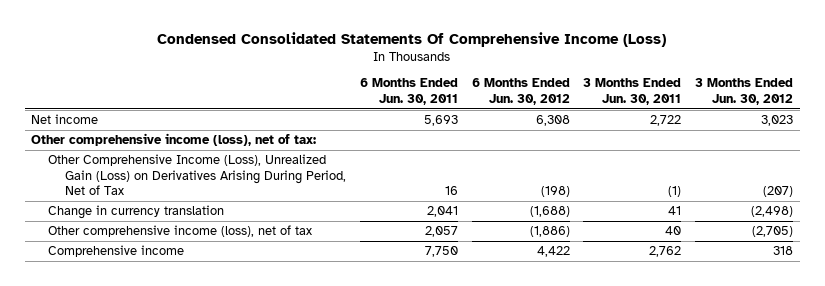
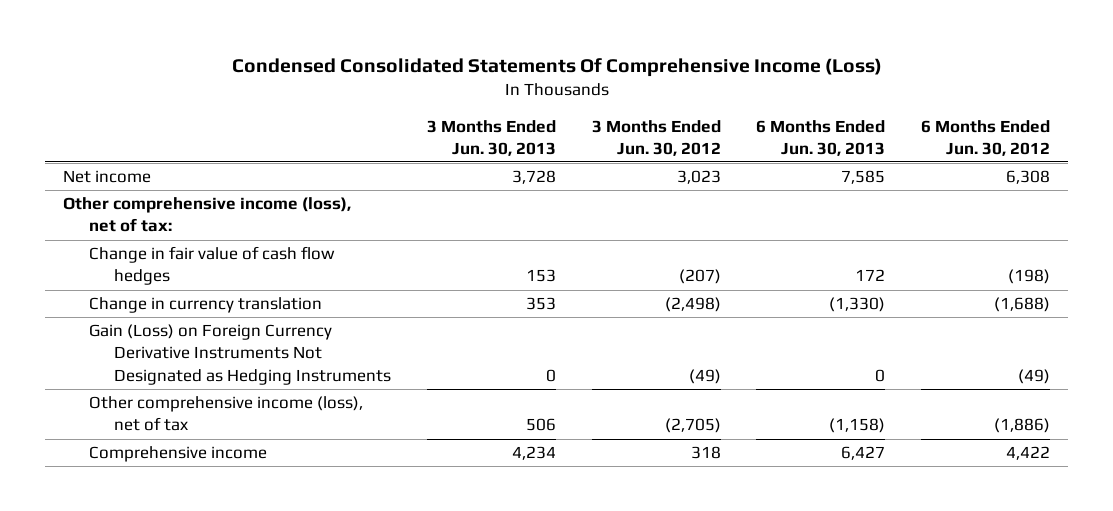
[359,78,458,106] 6 Months Ended Jun. 30, 2011 -> none
[583,78,682,106] 3 Months Ended Jun. 30, 2011 -> none
none -> [426,119,556,156] 3 Months Ended Jun. 30, 2013
none -> [756,119,886,156] 6 Months Ended Jun. 30, 2013
[48,154,347,196] Other Comprehensive Income (Loss), Unrealized Gain (Loss) on Derivatives Arising During Period, Net of Tax -> [88,246,335,286] Change in fair value of cash flow hedges
none -> [88,324,392,385] Gain (Loss) on Foreign Currency Derivative Instruments Not Designated as Hedging Instruments

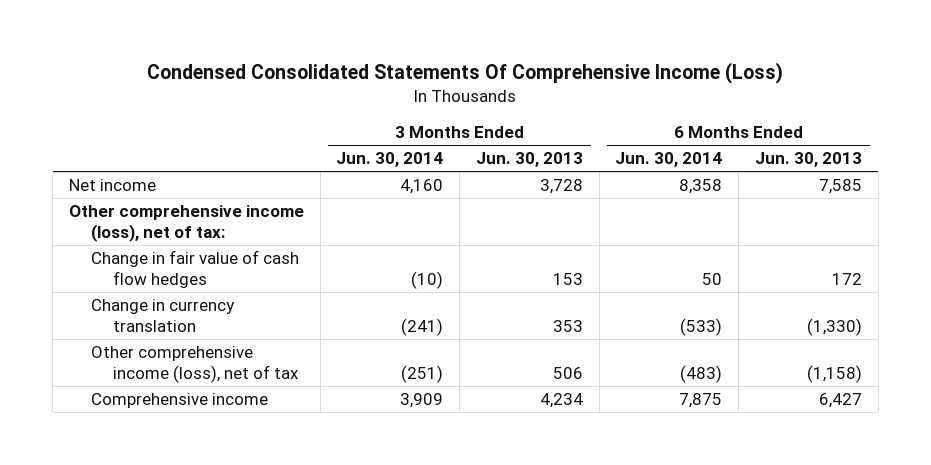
[591,119,721,156] 3 Months Ended Jun. 30, 2012 -> none
[921,119,1051,156] 6 Months Ended Jun. 30, 2012 -> none
none -> [336,152,444,168] Jun. 30, 2014
none -> [615,152,723,168] Jun. 30, 2014
[88,324,392,385] Gain (Loss) on Foreign Currency Derivative Instruments Not Designated as Hedging Instruments -> none

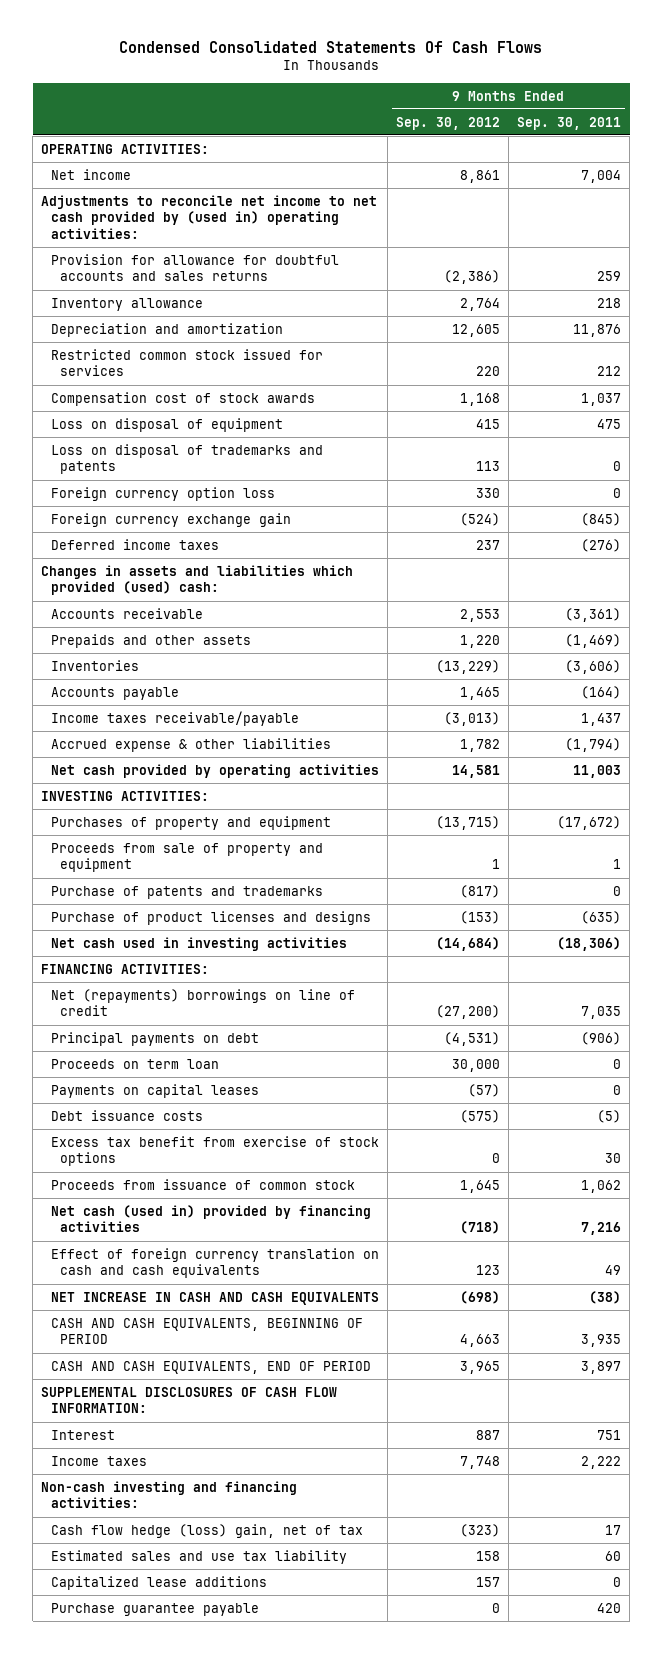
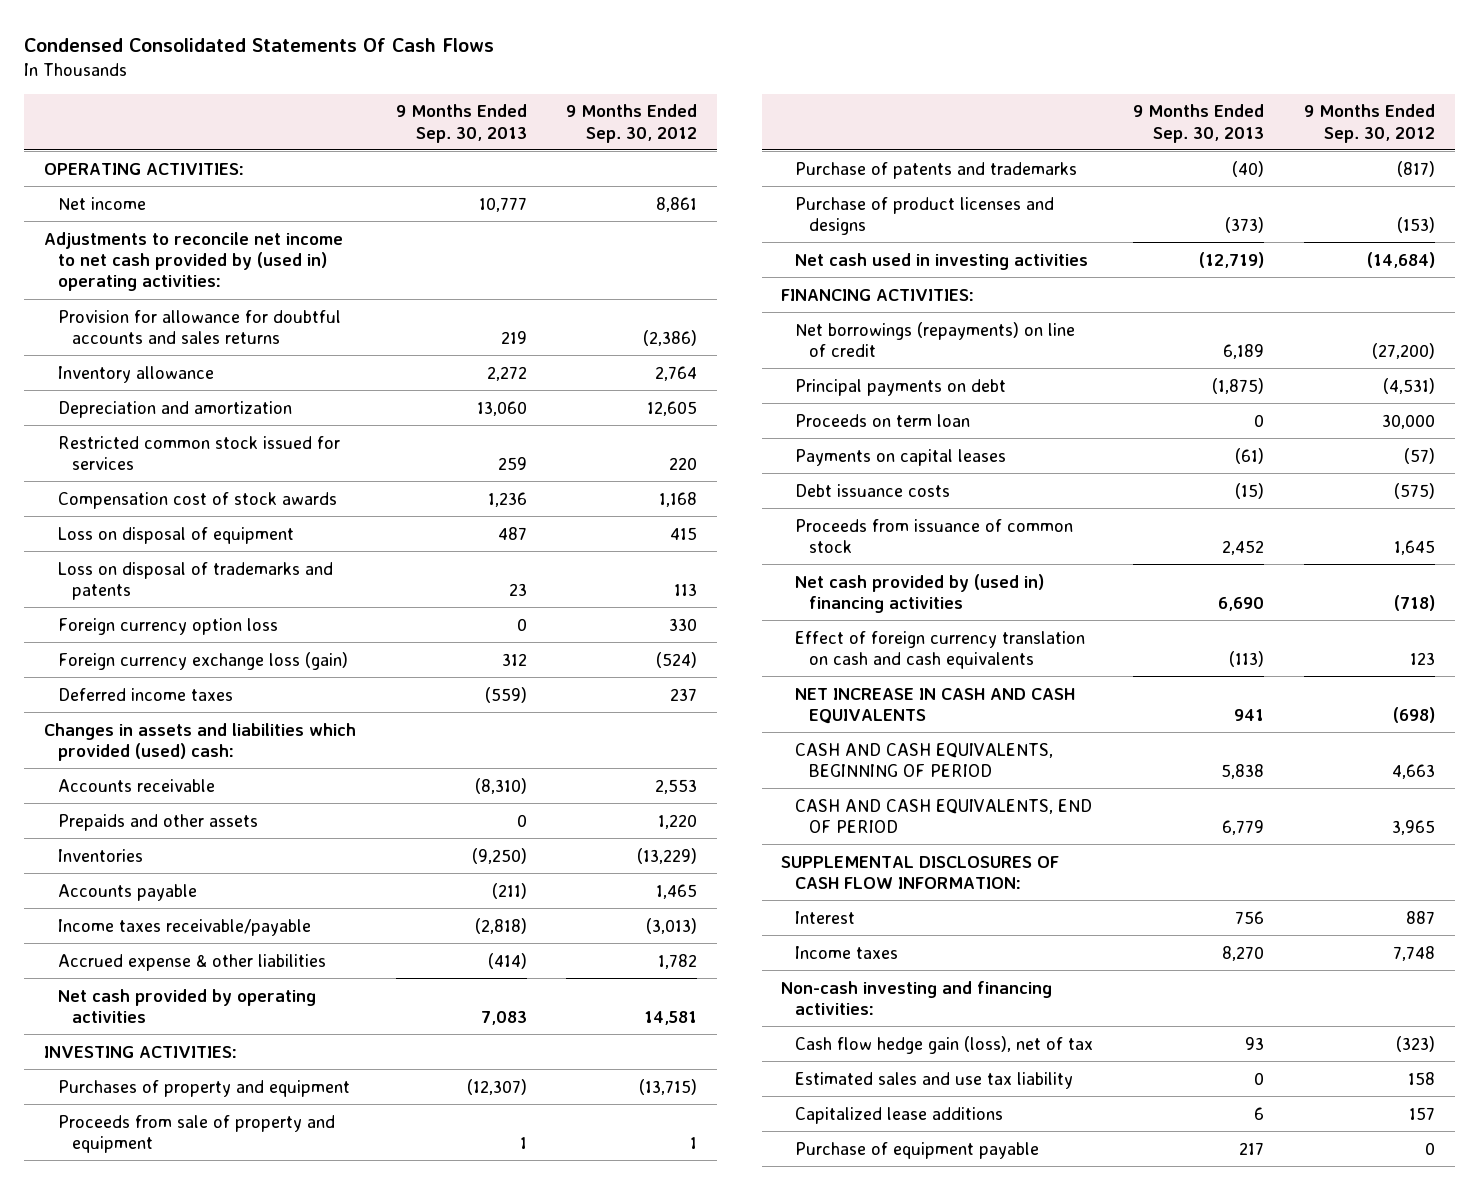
[517,116,622,130] Sep. 30, 2011 -> none
none -> [395,104,527,143] 9 Months Ended Sep. 30, 2013
[50,512,291,527] Foreign currency exchange gain -> [57,651,348,670] Foreign currency exchange loss (gain)
[50,988,355,1017] Net (repayments) borrowings on line of credit -> [795,321,1076,357] Net borrowings (repayments) on line of credit
[50,1135,379,1167] Excess tax benefit from exercise of stock options -> none
[50,1204,371,1233] Net cash (used in) provided by financing activities -> [795,573,1045,613] Net cash provided by (used in) financing activities
[50,1523,363,1538] Cash flow hedge (loss) gain, net of tax -> [795,1035,1094,1054] Cash flow hedge gain (loss), net of tax
[50,1602,259,1616] Purchase guarantee payable -> none
none -> [795,1141,1040,1159] Purchase of equipment payable

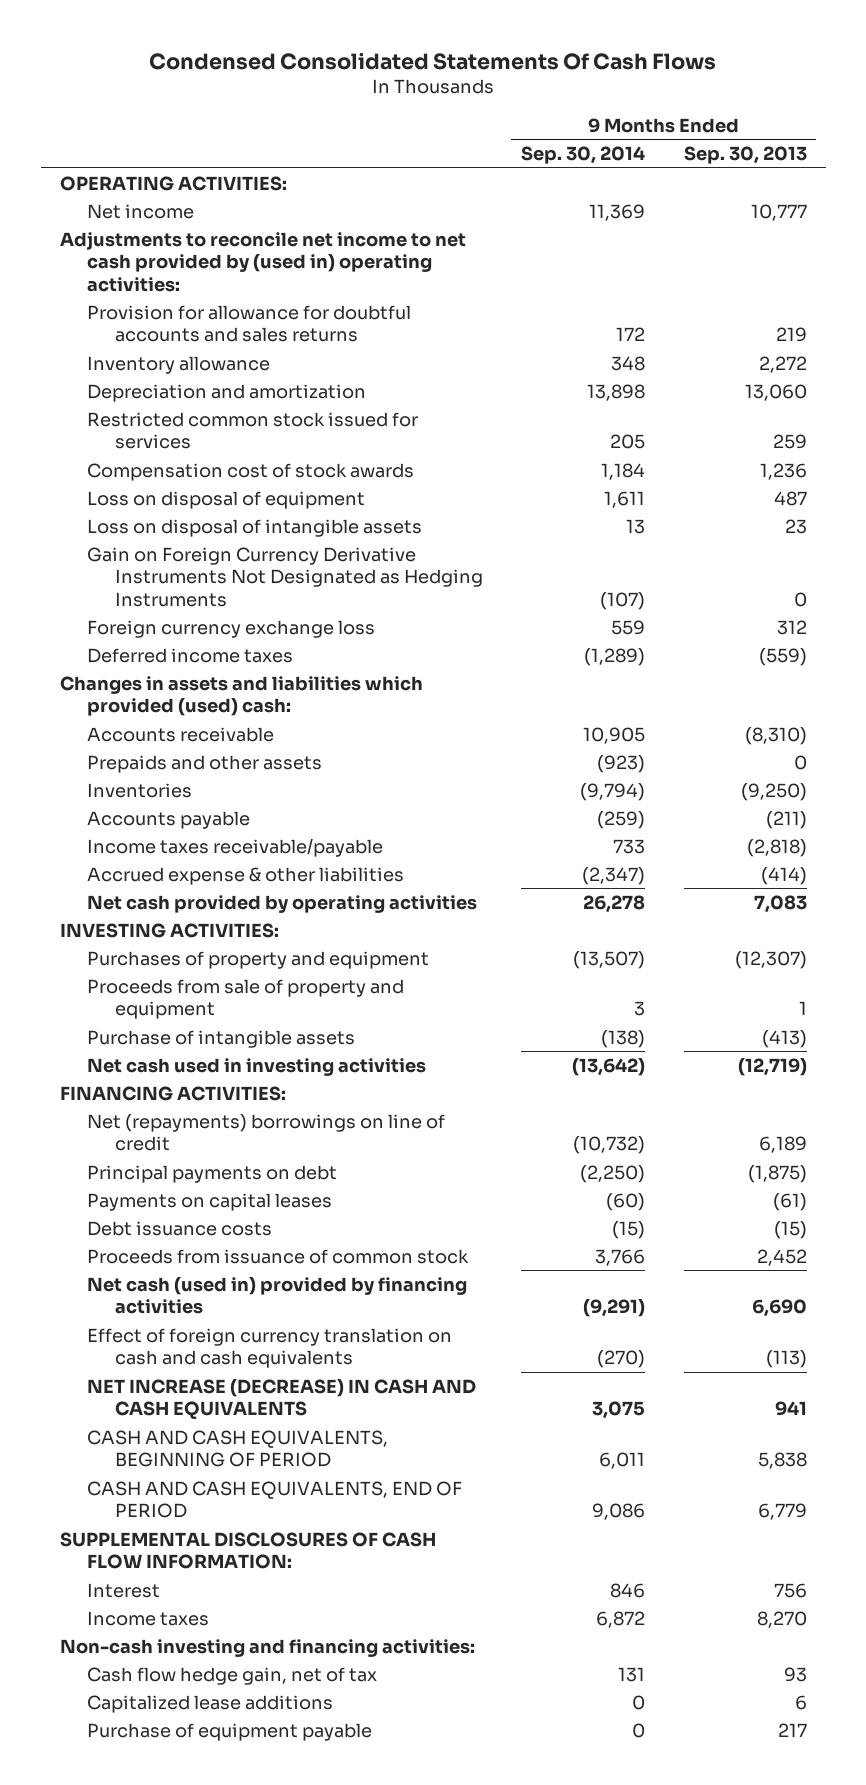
[566,104,698,143] 9 Months Ended Sep. 30, 2012 -> none
none -> [521,146,646,165] Sep. 30, 2014
[57,561,333,600] Loss on disposal of trademarks and patents -> [87,518,423,537] Loss on disposal of intangible assets
[57,617,278,635] Foreign currency option loss -> [87,546,483,607] Gain on Foreign Currency Derivative Instruments Not Designated as Hedging Instruments
[57,651,348,670] Foreign currency exchange loss (gain) -> [87,619,376,638] Foreign currency exchange loss
[795,161,1078,179] Purchase of patents and trademarks -> none
[795,196,1055,235] Purchase of product licenses and designs -> none
none -> [87,1029,356,1048] Purchase of intangible assets
[795,321,1076,357] Net borrowings (repayments) on line of credit -> [87,1113,446,1152] Net (repayments) borrowings on line of credit
[795,413,971,427] Proceeds on term loan -> none
[795,573,1045,613] Net cash provided by (used in) financing activities -> [87,1276,468,1315] Net cash (used in) provided by financing activities
[795,687,1076,724] NET INCREASE IN CASH AND CASH EQUIVALENTS -> [87,1378,477,1420] NET INCREASE (DECREASE) IN CASH AND CASH EQUIVALENTS
[795,1071,1074,1089] Estimated sales and use tax liability -> none
[795,1035,1094,1054] Cash flow hedge gain (loss), net of tax -> [87,1666,378,1685] Cash flow hedge gain, net of tax

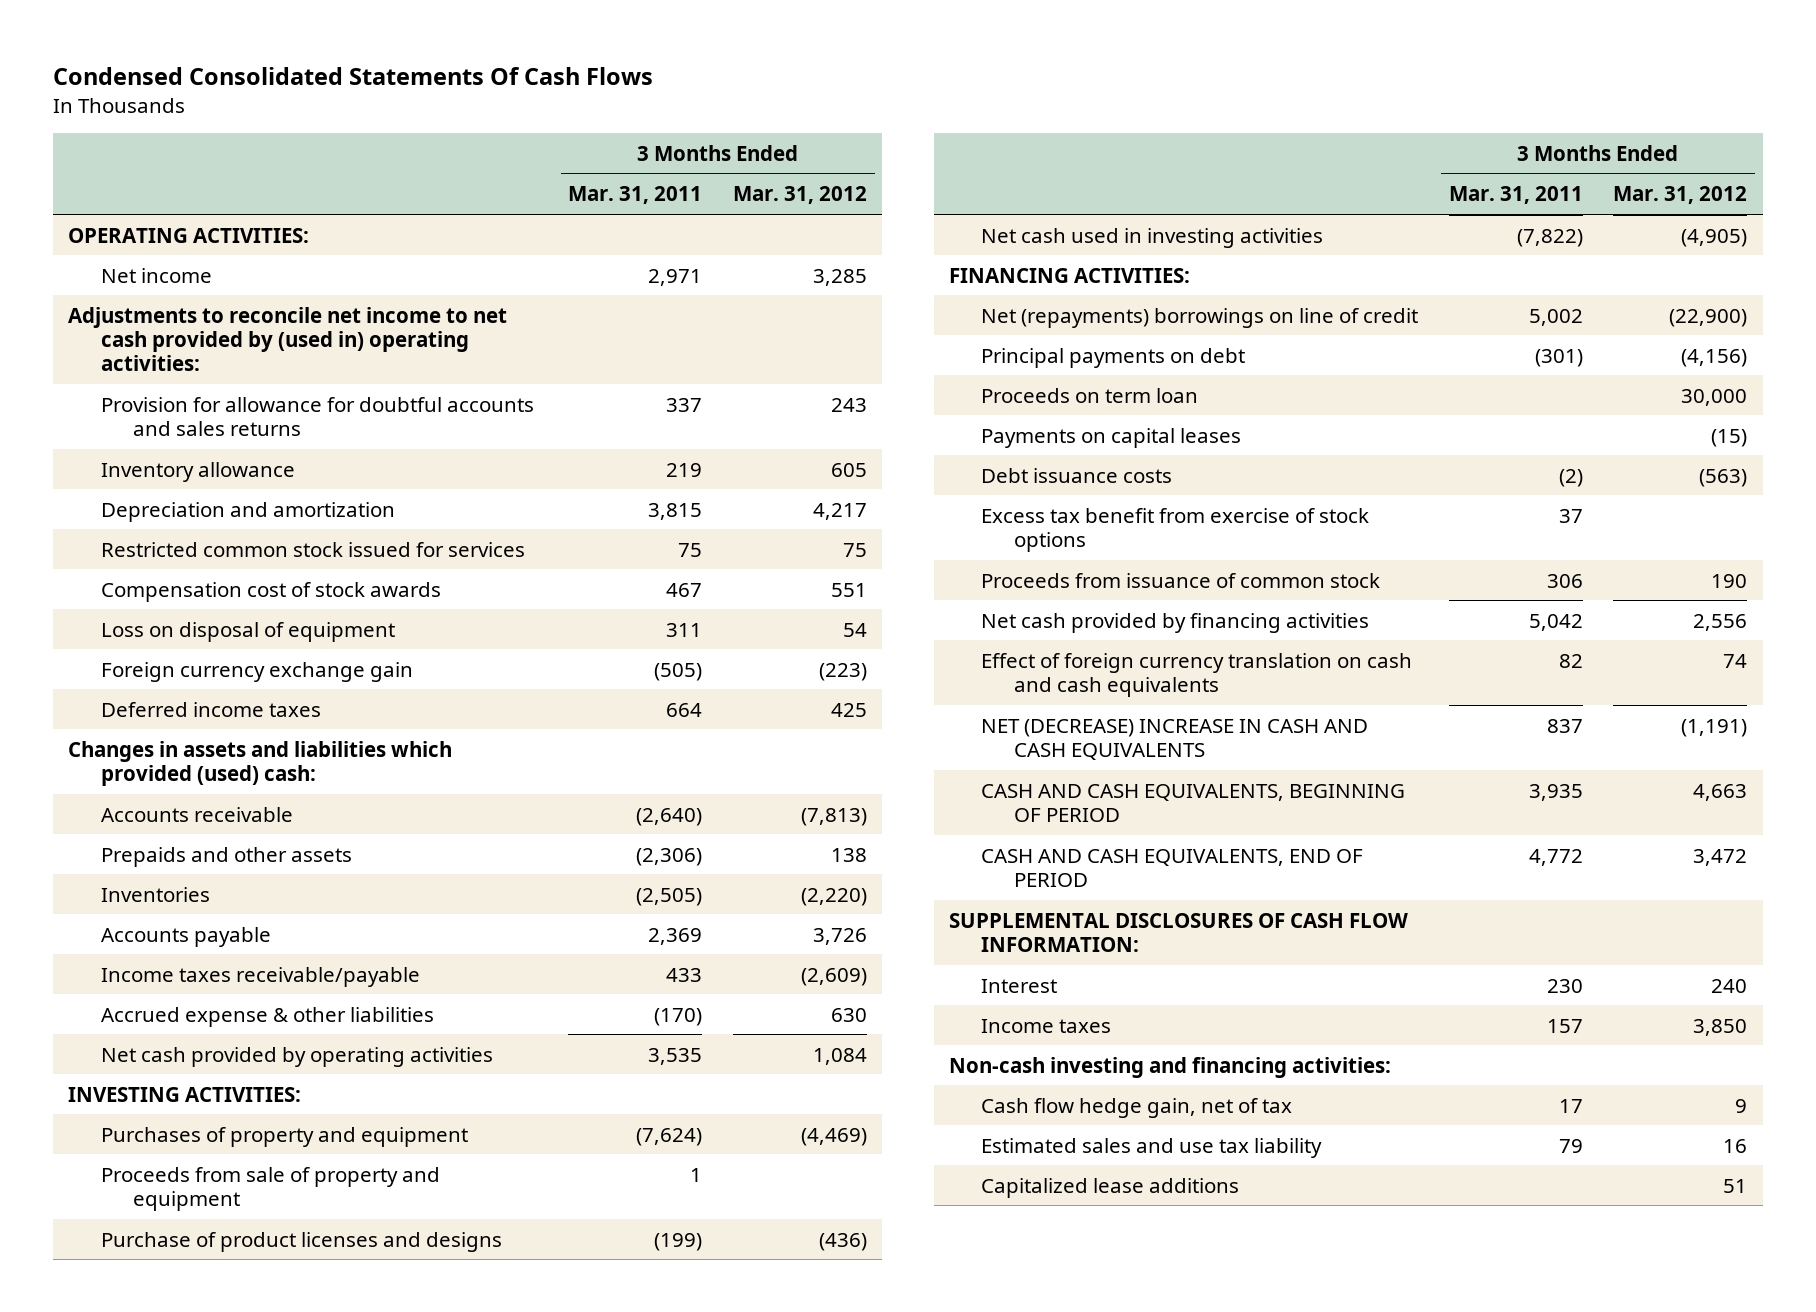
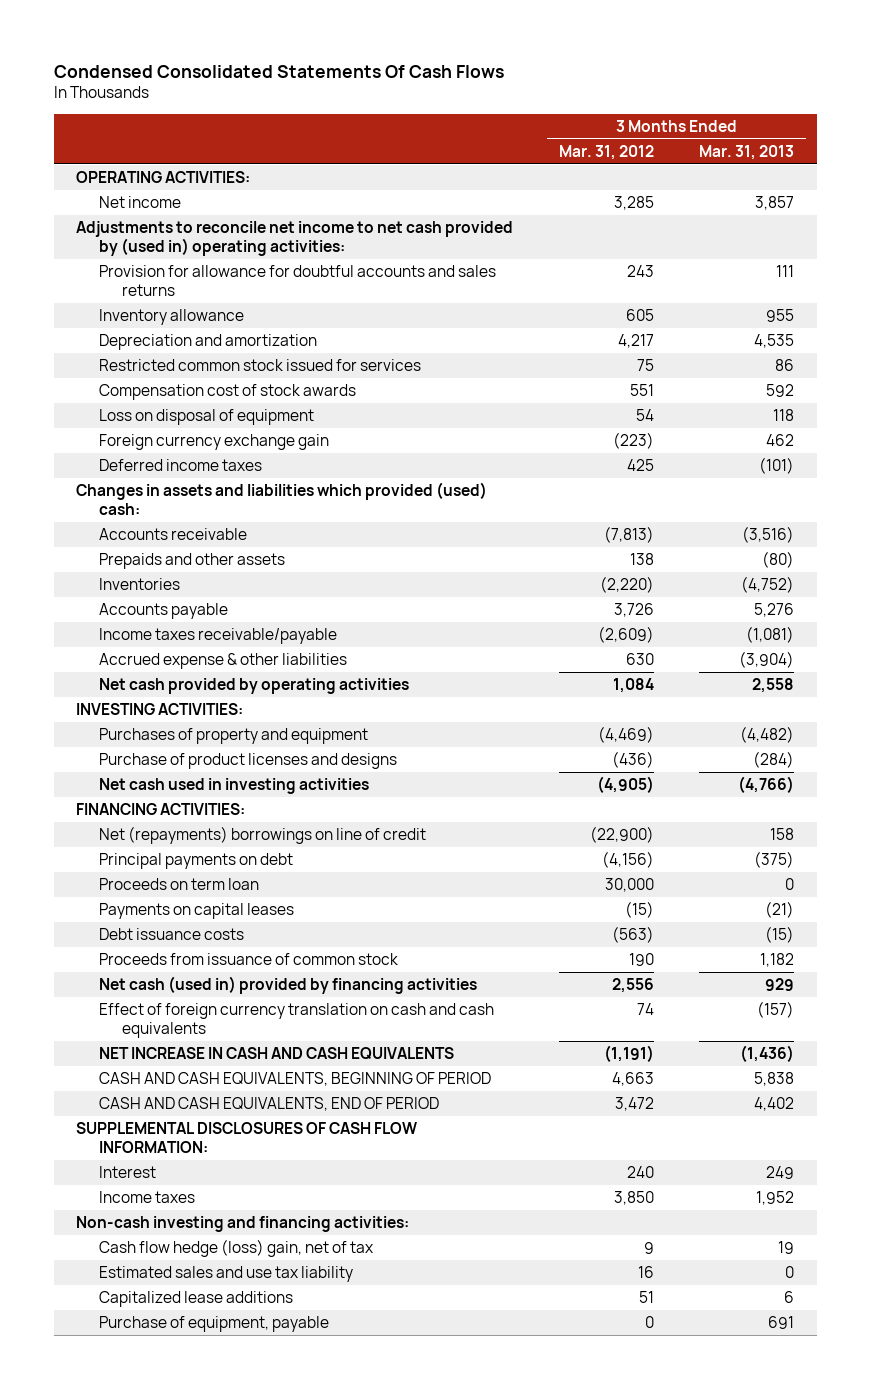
[568,186,703,205] Mar. 31, 2011 -> none
none -> [699,144,795,160] Mar. 31, 2013
[100,1166,440,1212] Proceeds from sale of property and equipment -> none
[981,507,1370,553] Excess tax benefit from exercise of stock options -> none
[981,612,1370,633] Net cash provided by financing activities -> [99,976,478,995] Net cash (used in) provided by financing activities
[981,718,1369,761] NET (DECREASE) INCREASE IN CASH AND CASH EQUIVALENTS -> [99,1047,455,1061] NET INCREASE IN CASH AND CASH EQUIVALENTS
[981,1097,1293,1118] Cash flow hedge gain, net of tax -> [99,1239,375,1258] Cash flow hedge (loss) gain, net of tax
none -> [99,1316,330,1333] Purchase of equipment, payable

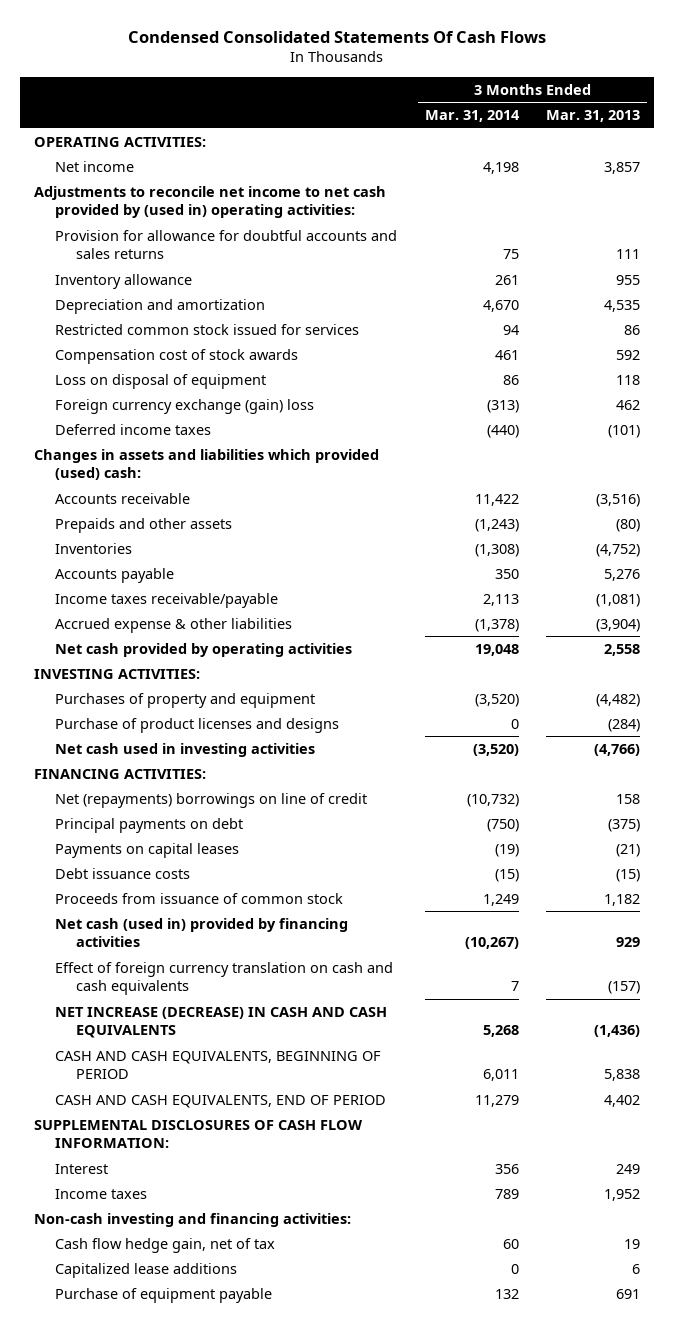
[558,144,654,160] Mar. 31, 2012 -> none
none -> [424,110,520,123] Mar. 31, 2014
[99,434,330,451] Foreign currency exchange gain -> [55,398,315,414] Foreign currency exchange (gain) loss
[99,878,260,891] Proceeds on term loan -> none
[99,1047,455,1061] NET INCREASE IN CASH AND CASH EQUIVALENTS -> [55,1006,388,1039] NET INCREASE (DECREASE) IN CASH AND CASH EQUIVALENTS
[99,1266,354,1283] Estimated sales and use tax liability -> none
[99,1239,375,1258] Cash flow hedge (loss) gain, net of tax -> [55,1237,276,1253] Cash flow hedge gain, net of tax
[99,1316,330,1333] Purchase of equipment, payable -> [55,1287,273,1303] Purchase of equipment payable

